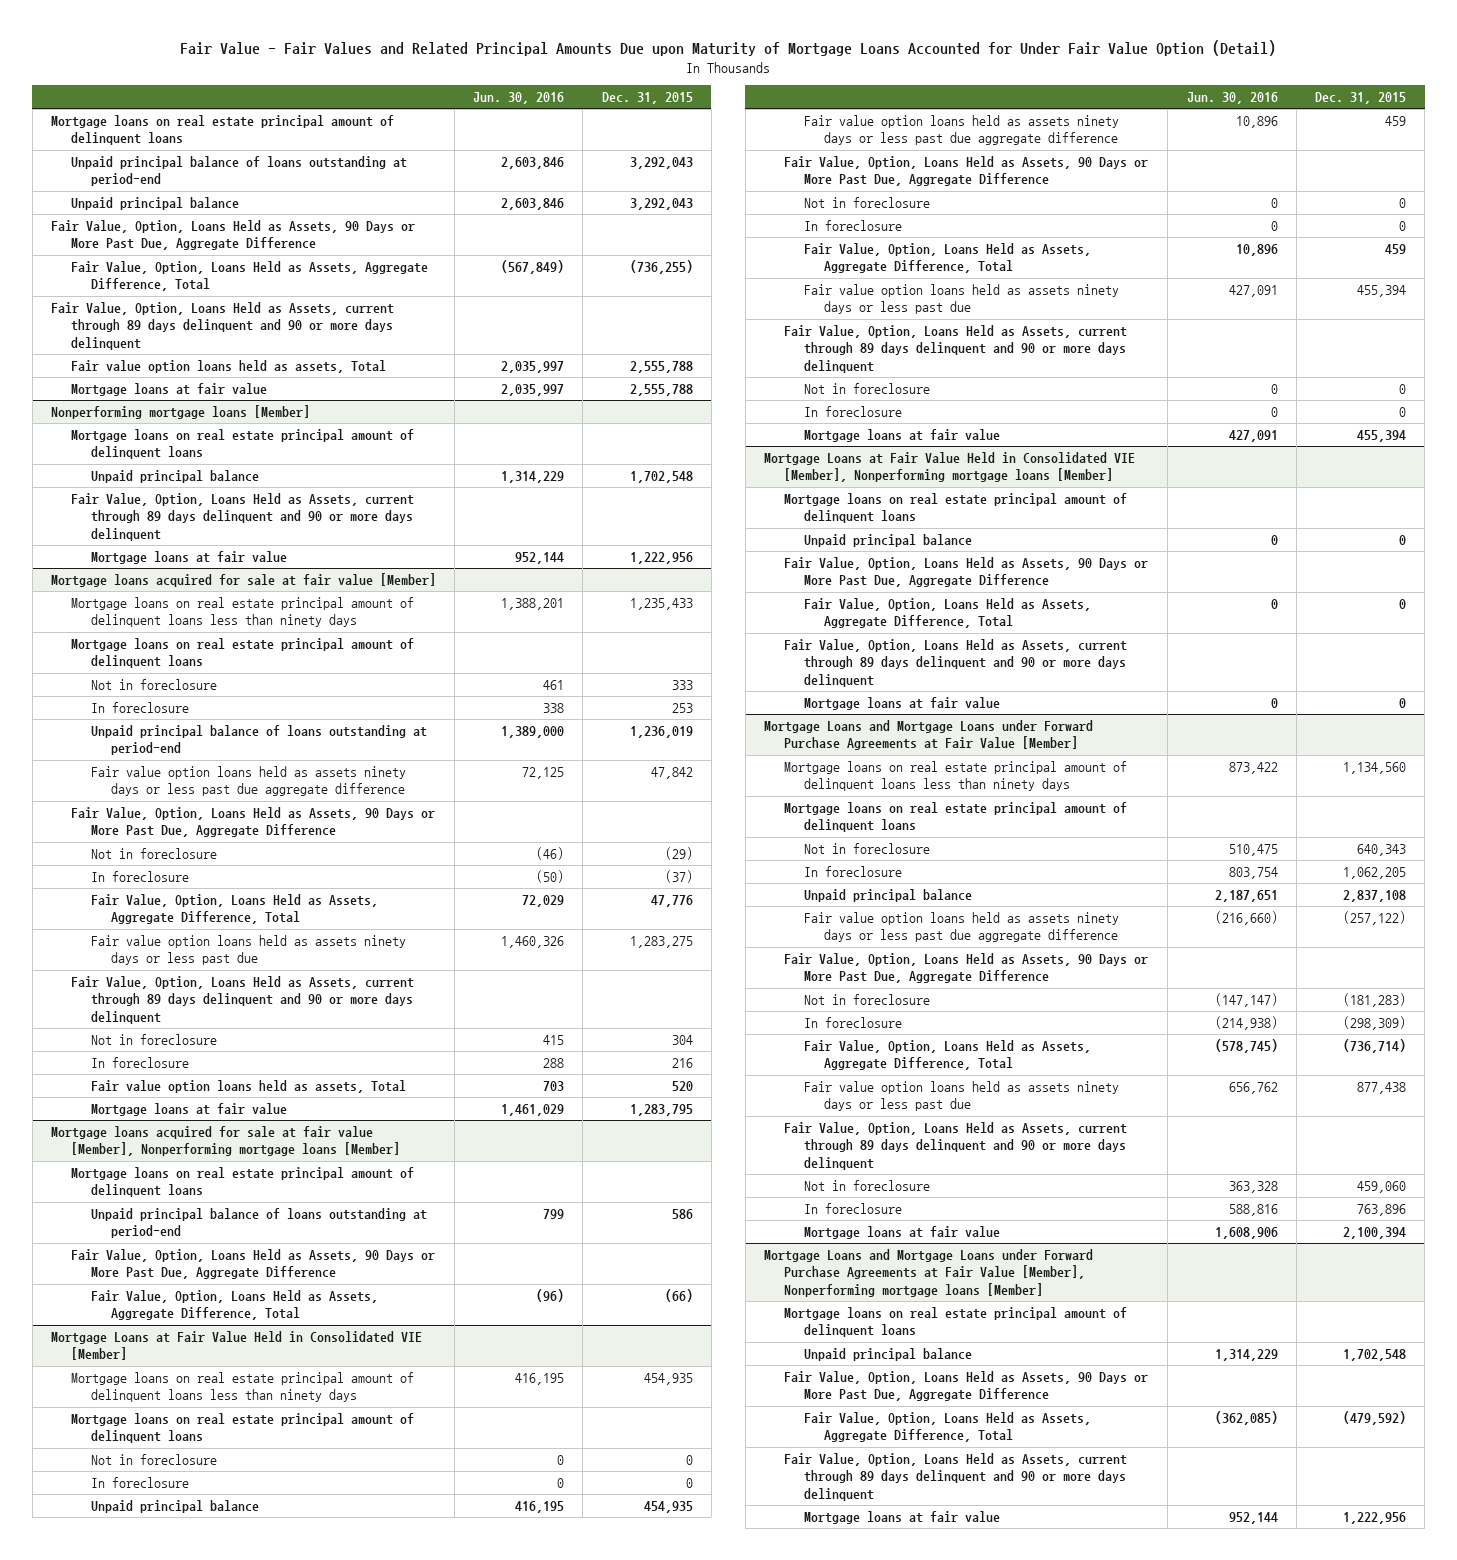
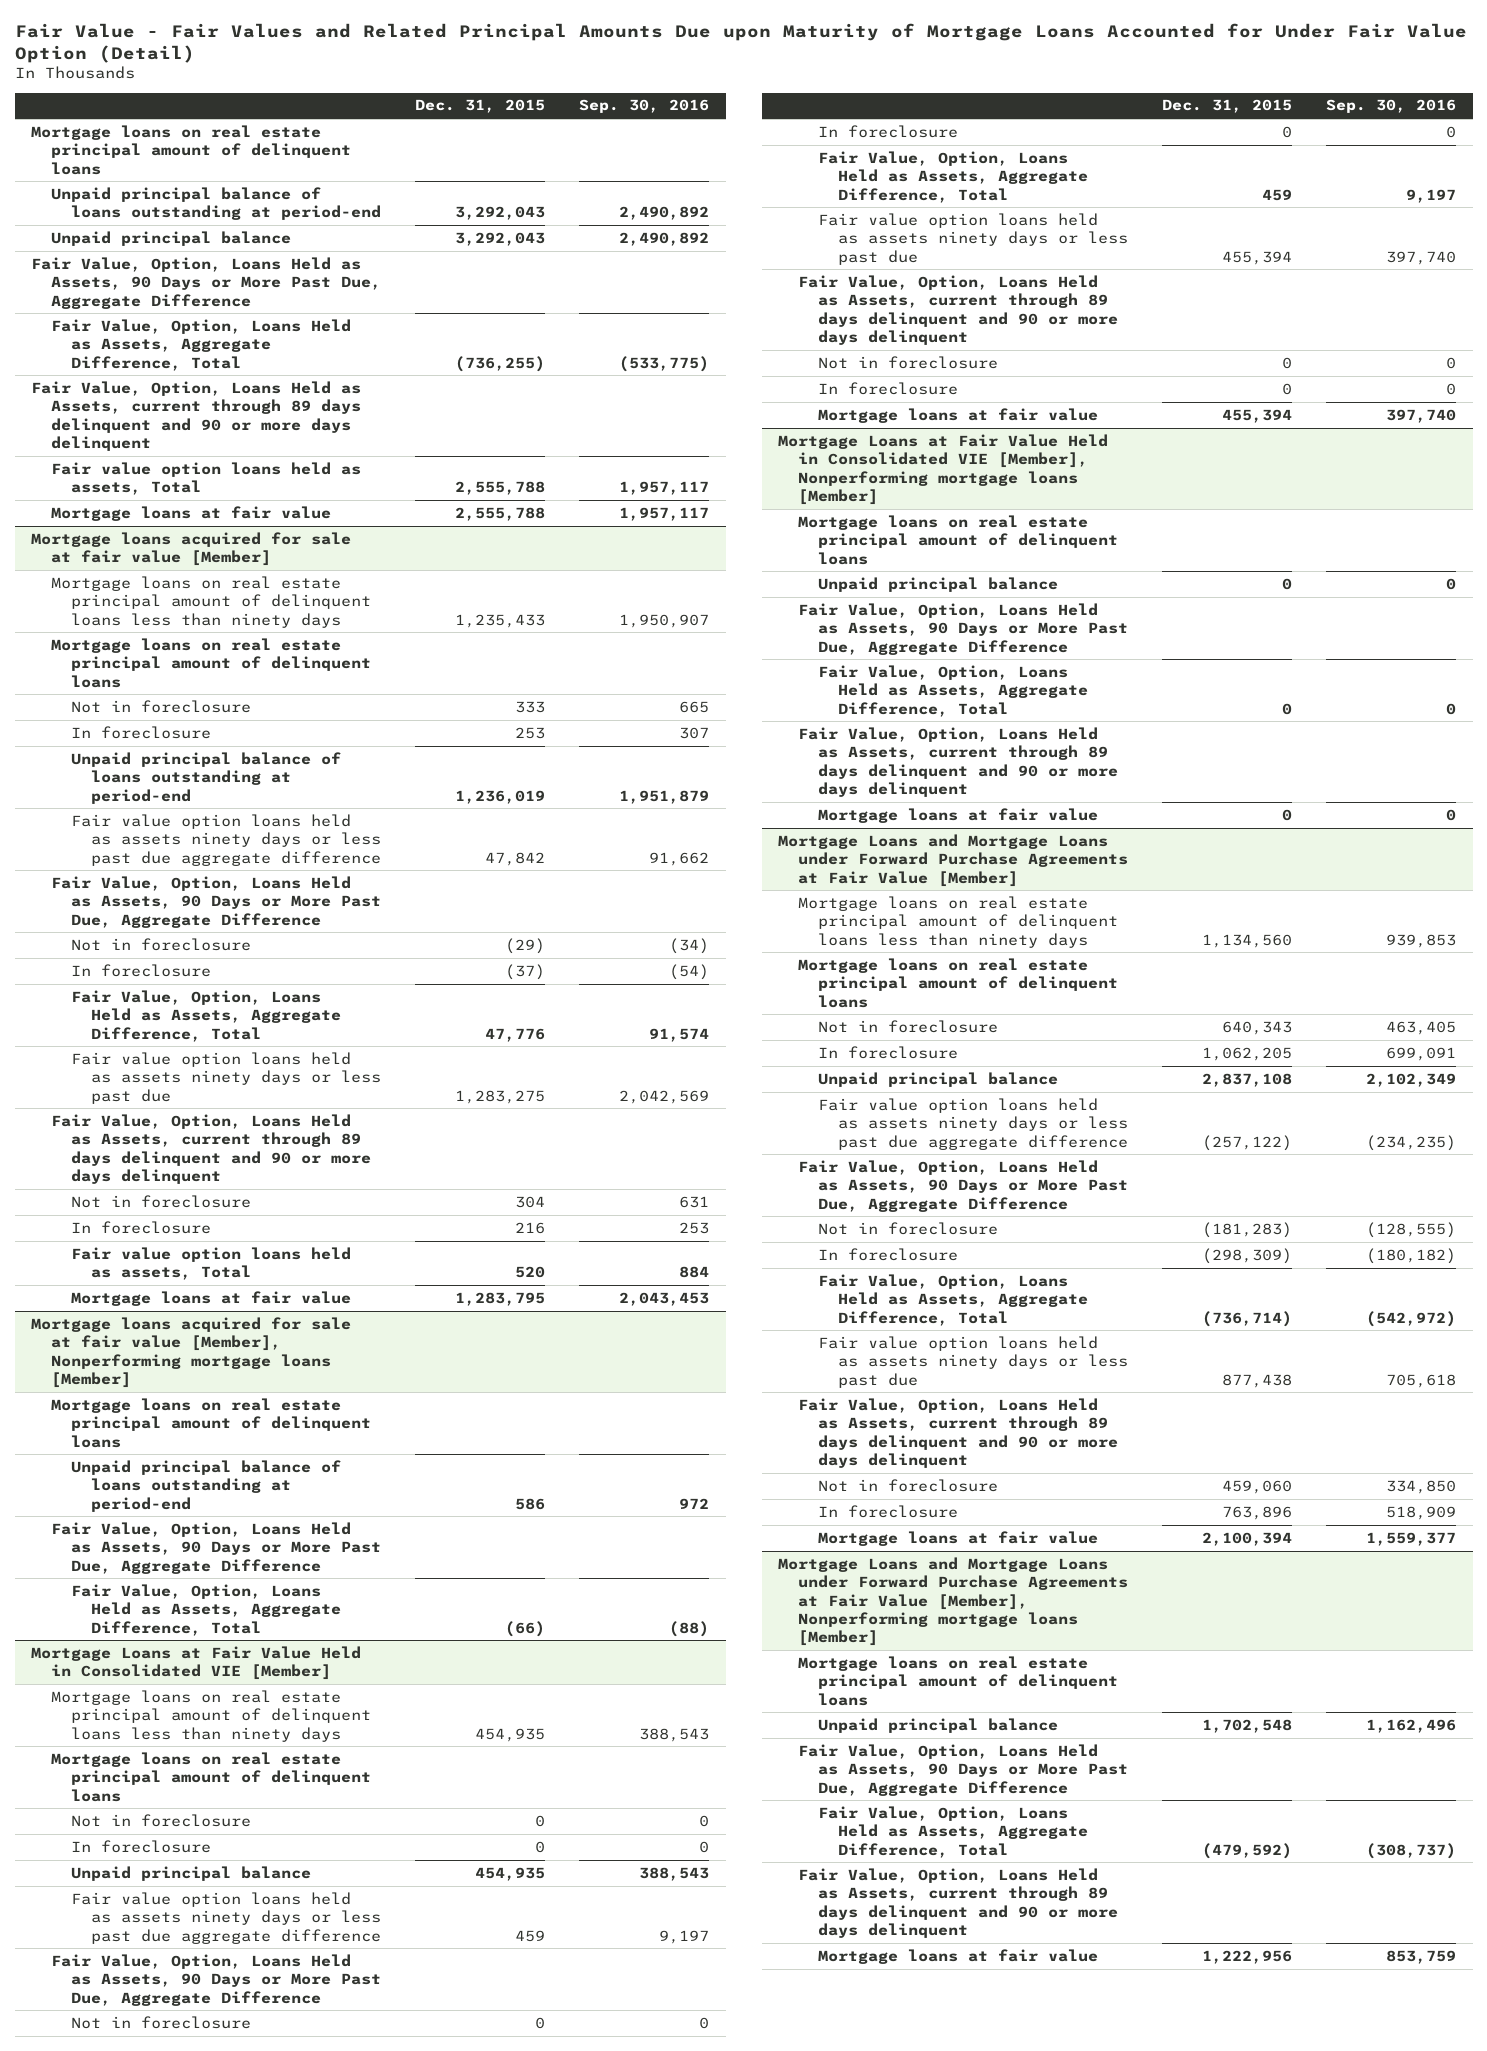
[473,91,565,104] Jun. 30, 2016 -> none
none -> [578,99,709,114] Sep. 30, 2016
[50,404,310,419] Nonperforming mortgage loans [Member] -> none
[70,428,414,460] Mortgage loans on real estate principal amount of delinquent loans -> none
[90,469,259,483] Unpaid principal balance -> none
[70,492,414,542] Fair Value, Option, Loans Held as Assets, current through 89 days delinquent and 90 or more days delinquent -> none
[90,550,287,564] Mortgage loans at fair value -> none

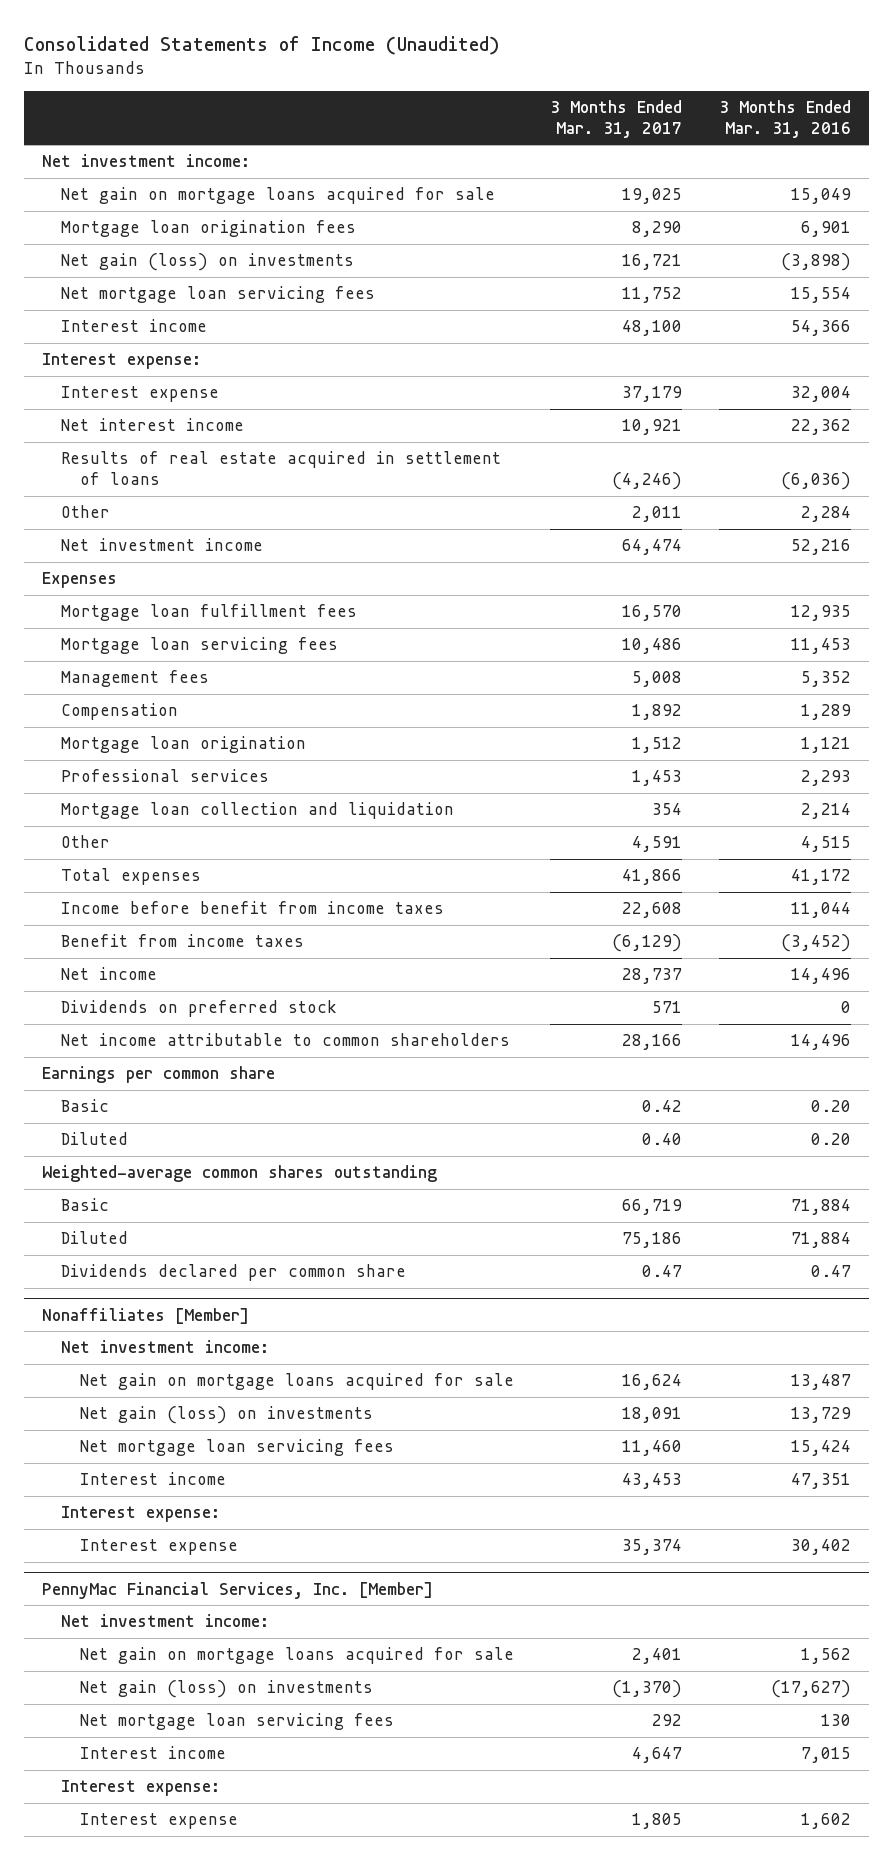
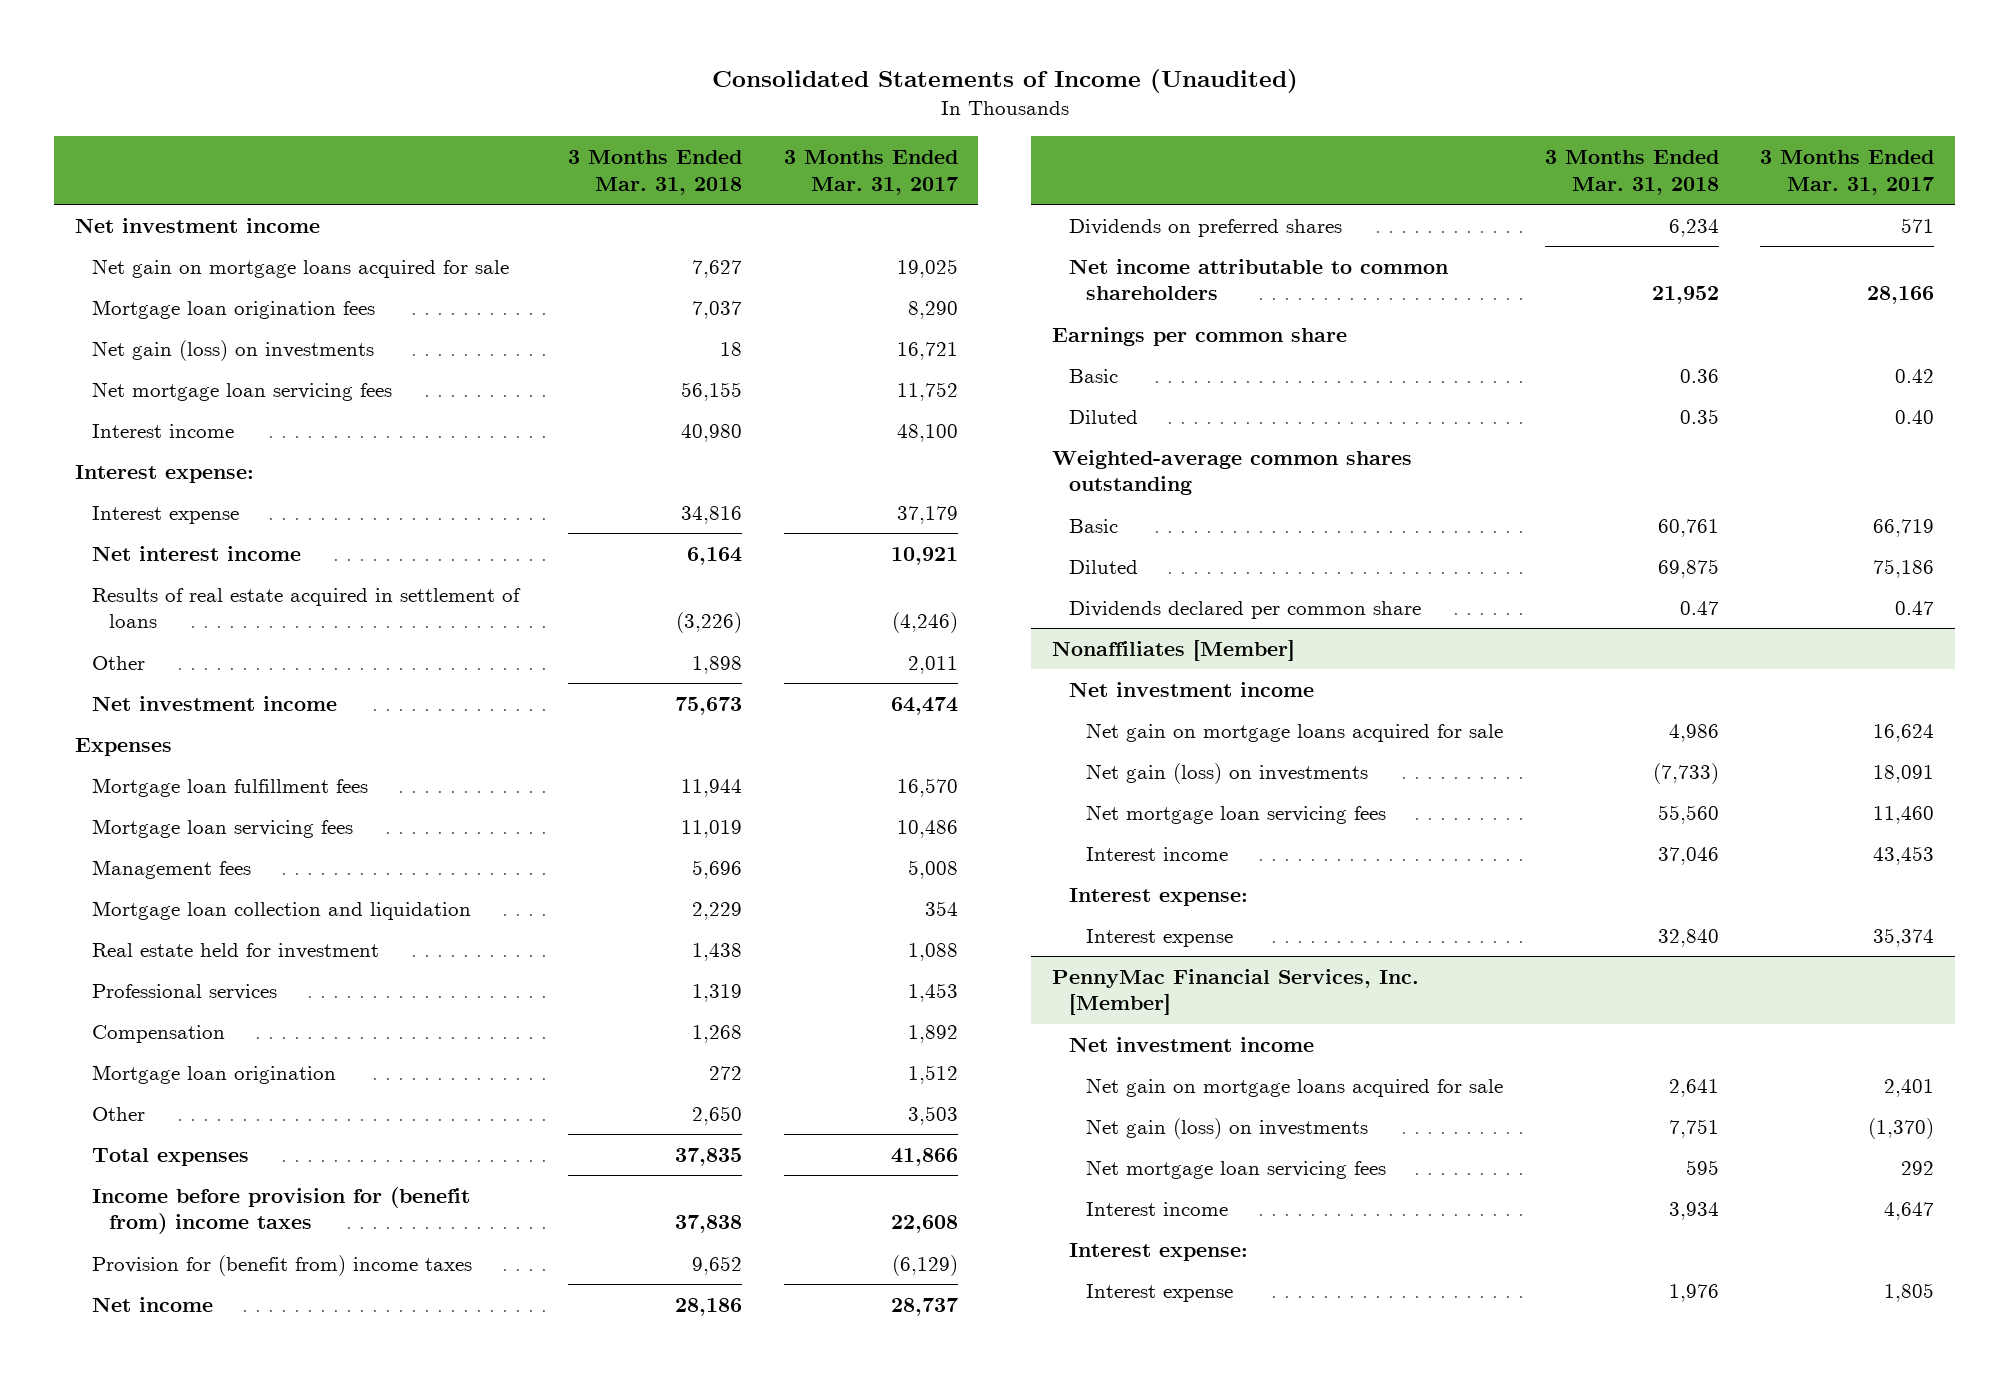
[718,99,851,139] 3 Months Ended Mar. 31, 2016 -> none
none -> [567,150,742,195] 3 Months Ended Mar. 31, 2018
[42,154,251,168] Net investment income: -> [75,217,321,233] Net investment income
[61,802,455,820] Mortgage loan collection and liquidation -> [92,900,472,920] Mortgage loan collection and liquidation
none -> [92,942,380,959] Real estate held for investment
[61,769,270,783] Professional services -> [92,983,278,1000] Professional services
[632,836,683,853] 4,591 -> [907,1105,958,1125] 3,503
[61,901,445,915] Income before benefit from income taxes -> [92,1186,471,1235] Income before provision for (benefit from) income taxes
[61,934,305,948] Benefit from income taxes -> [92,1254,473,1276] Provision for (benefit from) income taxes
[61,1000,338,1018] Dividends on preferred stock -> [1068,218,1342,237] Dividends on preferred shares
[61,1340,270,1354] Net investment income: -> [1068,681,1314,697] Net investment income
[61,1614,270,1628] Net investment income: -> [1068,1036,1314,1052] Net investment income

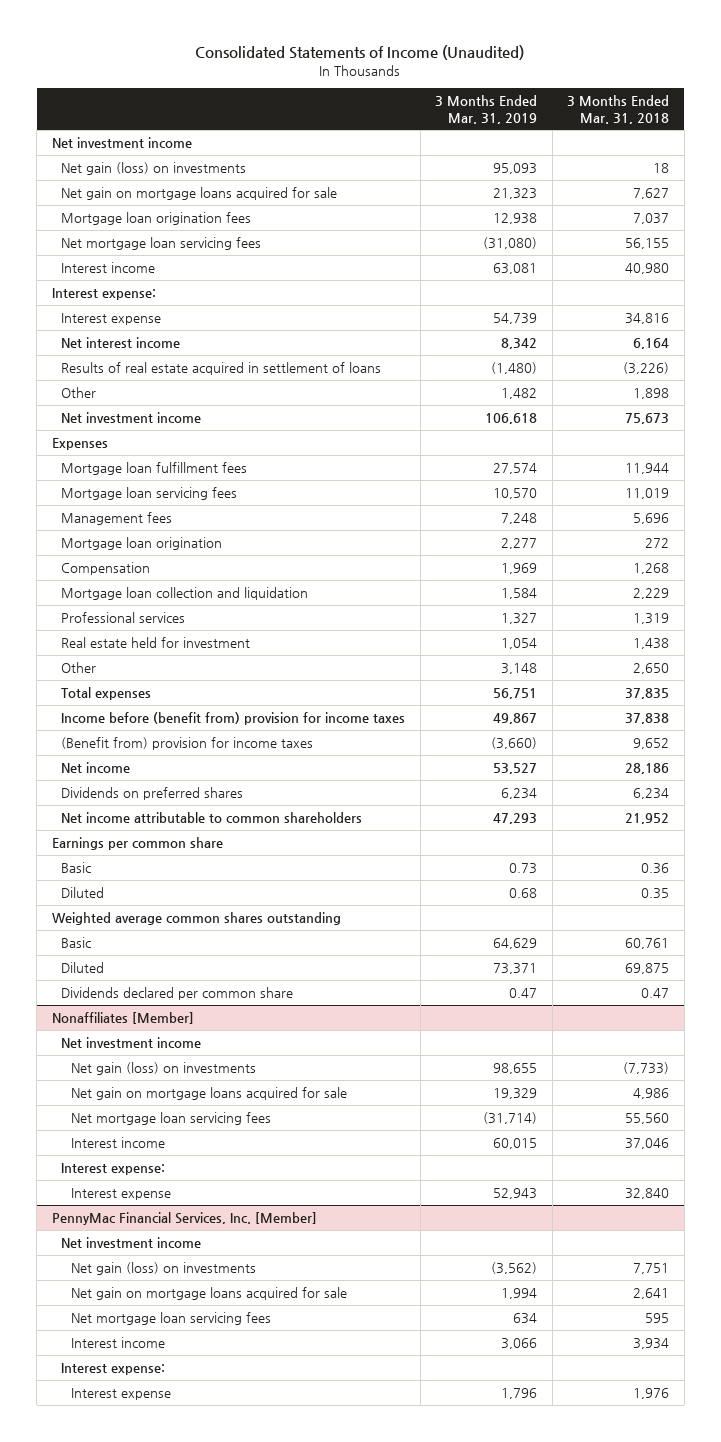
[783,150,958,195] 3 Months Ended Mar. 31, 2017 -> none
none -> [435,95,538,124] 3 Months Ended Mar. 31, 2019
[92,339,375,361] Net gain (loss) on investments -> [61,161,247,175] Net gain (loss) on investments
[92,1064,337,1084] Mortgage loan origination -> [61,536,223,550] Mortgage loan origination
[92,1024,226,1043] Compensation -> [61,561,151,575] Compensation
[92,942,380,959] Real estate held for investment -> [61,636,251,648] Real estate held for investment
[92,1186,471,1235] Income before provision for (benefit from) income taxes -> [61,711,406,725] Income before (benefit from) provision for income taxes
[92,1254,473,1276] Provision for (benefit from) income taxes -> [61,736,314,750] (Benefit from) provision for income taxes
[1051,449,1412,496] Weighted-average common shares outstanding -> [51,911,341,925] Weighted average common shares outstanding
[1085,722,1503,742] Net gain on mortgage loans acquired for sale -> [70,1086,347,1100] Net gain on mortgage loans acquired for sale
[1085,1077,1503,1097] Net gain on mortgage loans acquired for sale -> [70,1286,347,1300] Net gain on mortgage loans acquired for sale

